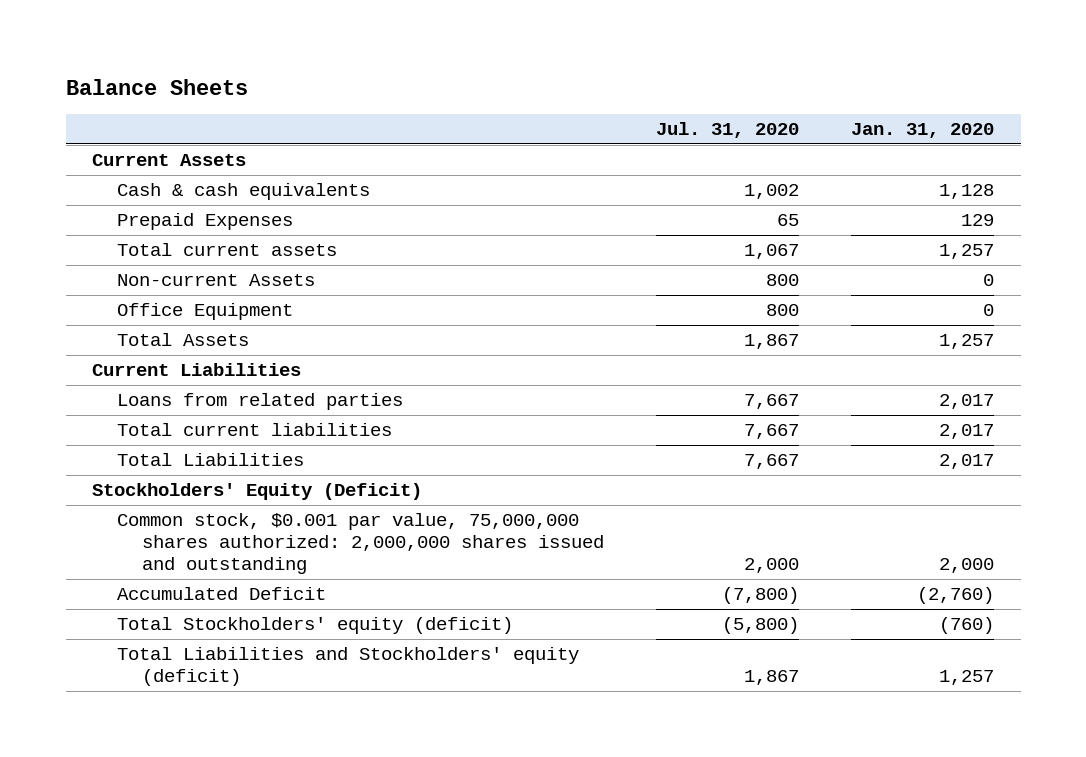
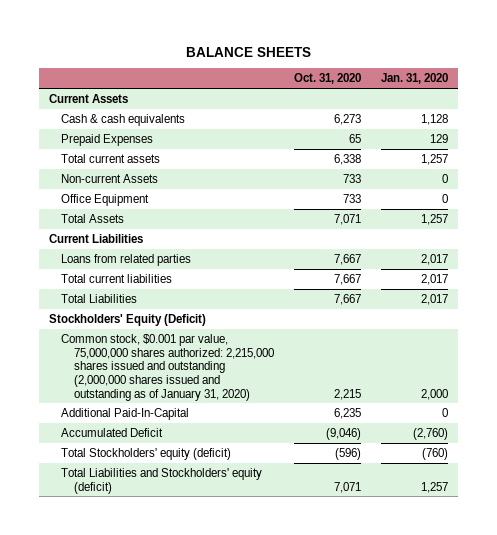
[65,78,248,95] Balance Sheets -> [185,46,311,57] BALANCE SHEETS
[656,122,800,139] Jul. 31, 2020 -> none
none -> [293,73,361,85] Oct. 31, 2020
[116,513,604,575] Common stock, $0.001 par value, 75,000,000 shares authorized: 2,000,000 shares issued and outstanding -> [61,333,274,401] Common stock, $0.001 par value, 75,000,000 shares authorized: 2,215,000 shares issued and outstanding (2,000,000 shares issued and outstanding as of January 31, 2020)
none -> [61,407,190,420] Additional Paid-In-Capital

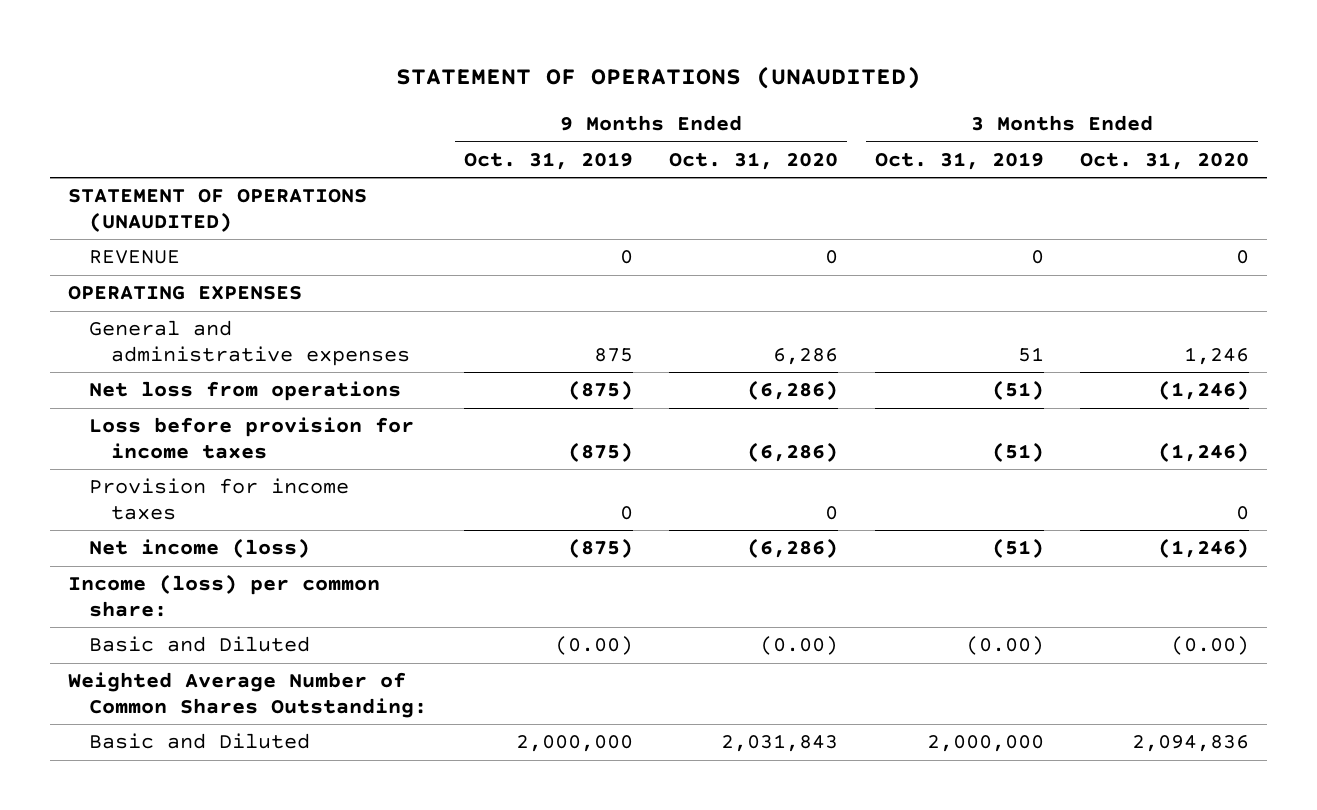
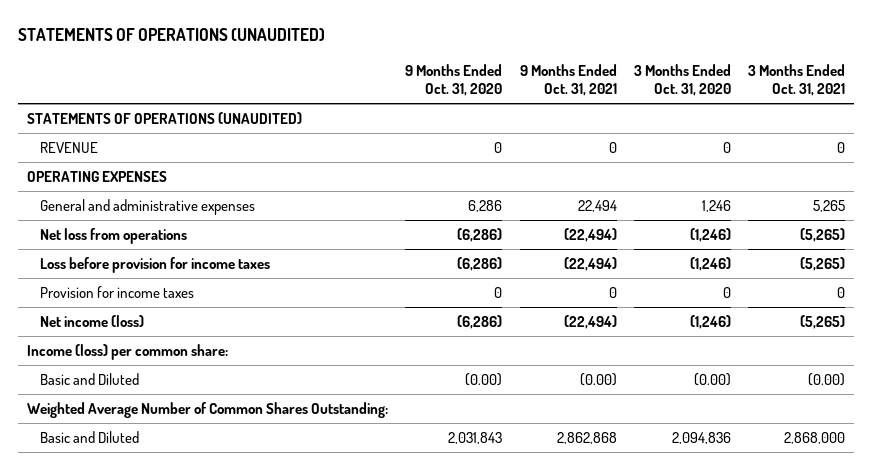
[395,65,921,89] STATEMENT OF OPERATIONS (UNAUDITED) -> [17,27,325,41] STATEMENTS OF OPERATIONS (UNAUDITED)
[463,151,633,170] Oct. 31, 2019 -> none
[874,151,1044,170] Oct. 31, 2019 -> none
none -> [519,63,617,96] 9 Months Ended Oct. 31, 2021
none -> [748,63,846,96] 3 Months Ended Oct. 31, 2021
[67,189,367,232] STATEMENT OF OPERATIONS (UNAUDITED) -> [26,112,302,125] STATEMENTS OF OPERATIONS (UNAUDITED)

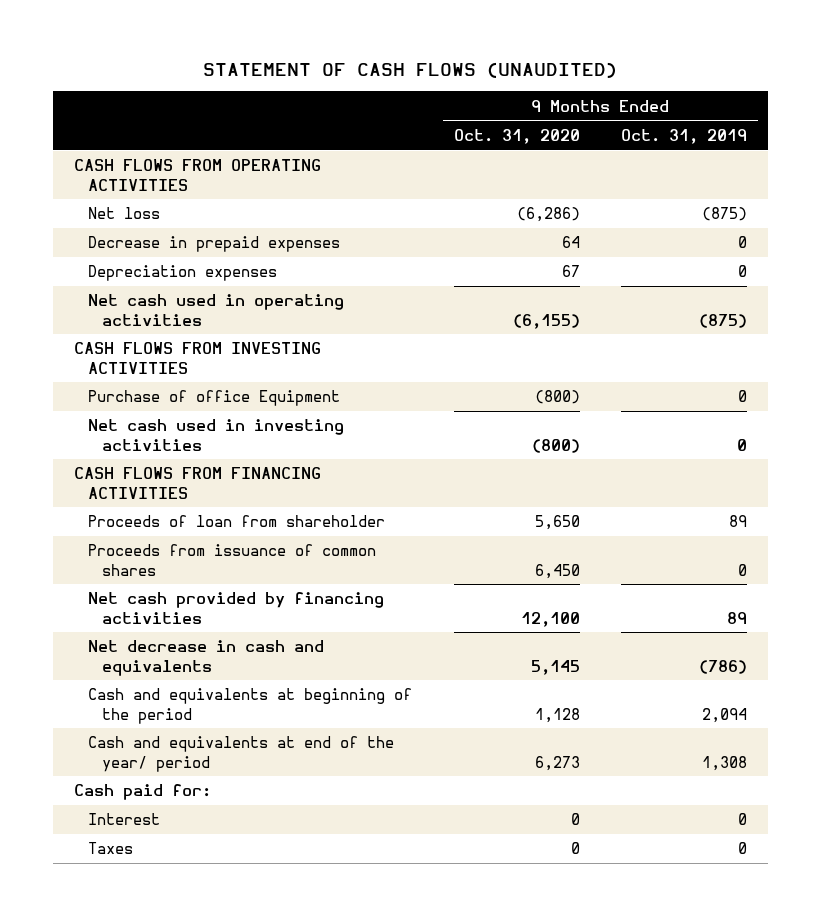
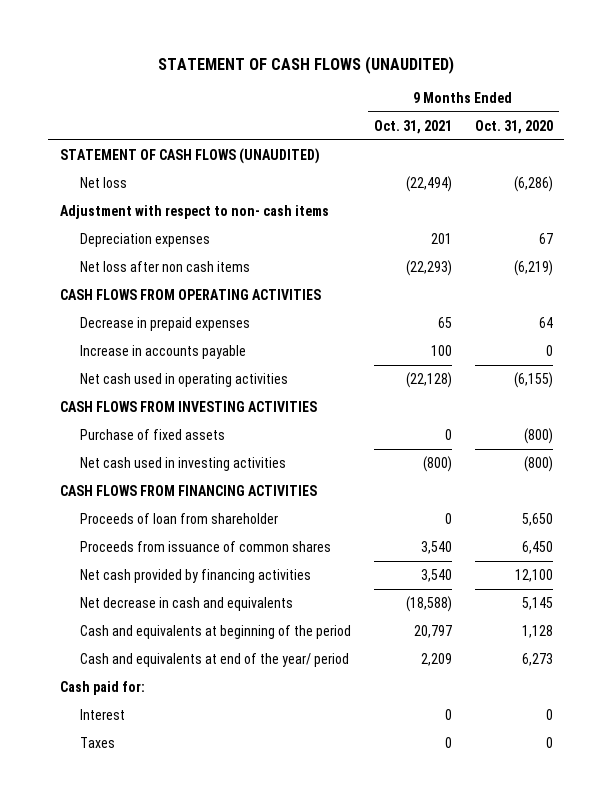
[621,128,748,144] Oct. 31, 2019 -> none
none -> [374,119,453,134] Oct. 31, 2021
none -> [59,147,320,164] STATEMENT OF CASH FLOWS (UNAUDITED)
none -> [59,204,329,219] Adjustment with respect to non- cash items
none -> [80,260,251,272] Net loss after non cash items
[73,159,321,191] CASH FLOWS FROM OPERATING ACTIVITIES -> [59,288,321,300] CASH FLOWS FROM OPERATING ACTIVITIES
[87,236,340,253] Decrease in prepaid expenses -> [80,316,251,331] Decrease in prepaid expenses
none -> [80,344,247,359] Increase in accounts payable
[87,390,340,407] Purchase of office Equipment -> none
none -> [80,428,226,440] Purchase of fixed assets

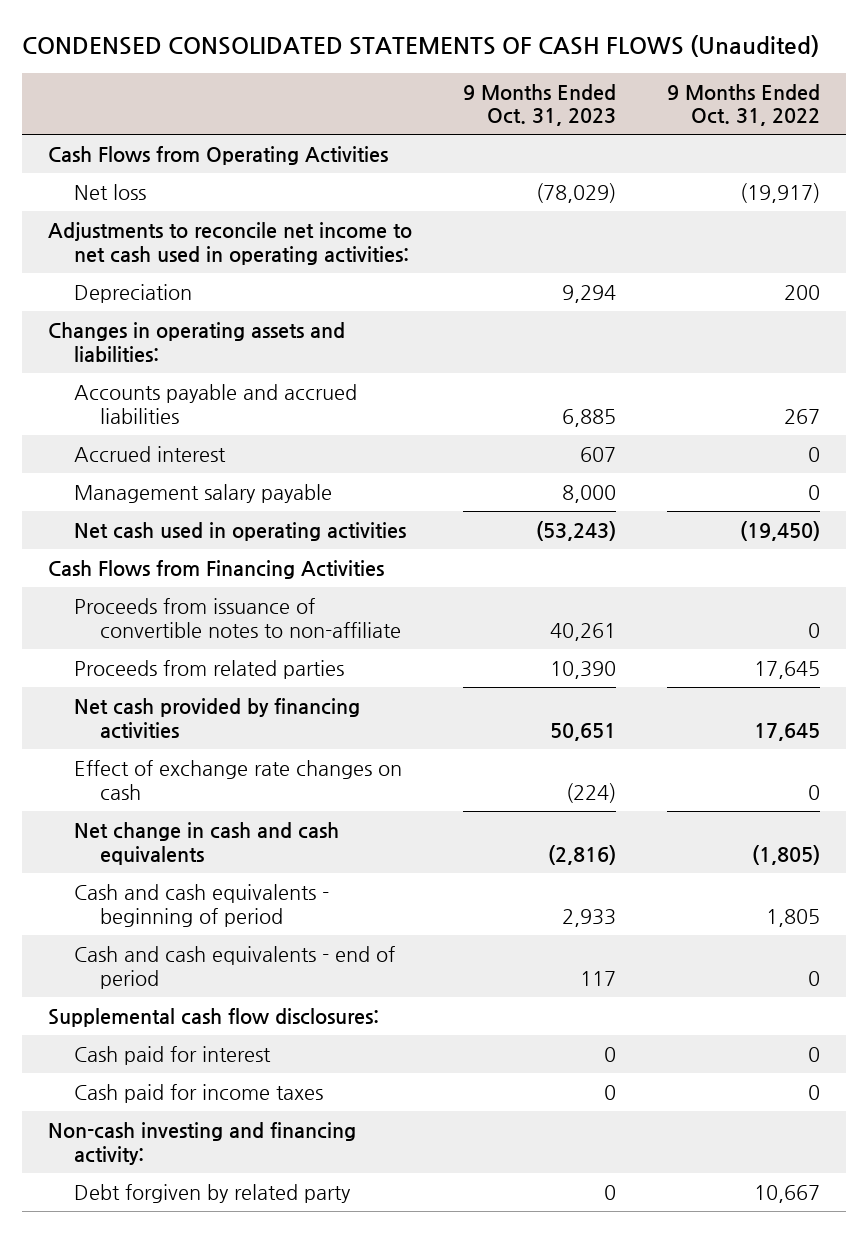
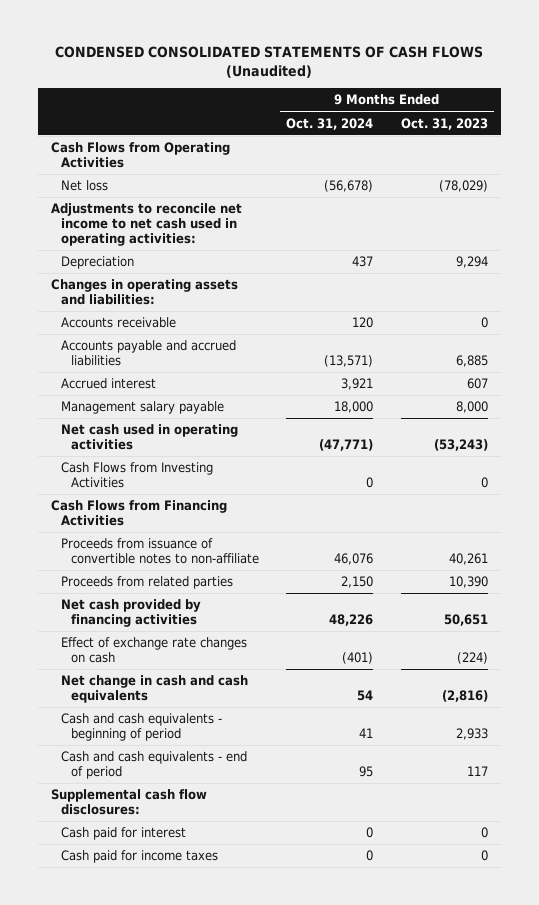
[667,83,821,127] 9 Months Ended Oct. 31, 2022 -> none
none -> [286,117,374,130] Oct. 31, 2024
none -> [61,317,177,329] Accounts receivable
none -> [61,462,214,489] Cash Flows from Investing Activities
[47,1121,356,1165] Non-cash investing and financing activity: -> none
[74,1183,352,1203] Debt forgiven by related party -> none

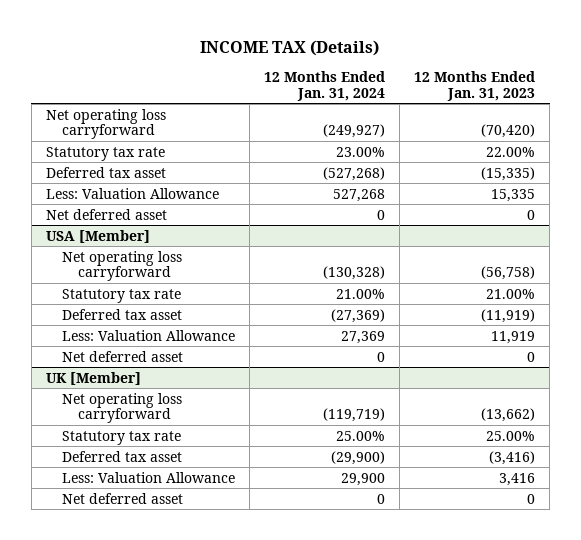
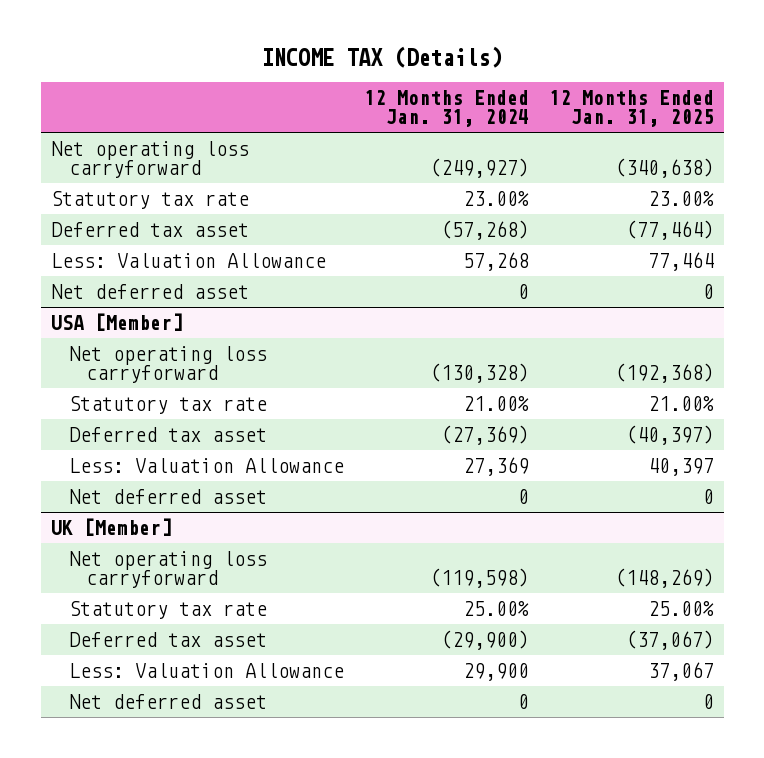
[414,70,536,101] 12 Months Ended Jan. 31, 2023 -> none
none -> [548,89,714,127] 12 Months Ended Jan. 31, 2025
[323,166,386,181] (527,268) -> [440,219,529,240] (57,268)
[333,188,386,202] 527,268 -> [462,251,529,271] 57,268
[323,408,386,423] (119,719) -> [429,568,529,589] (119,598)

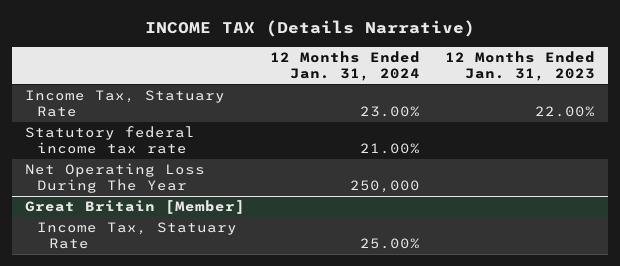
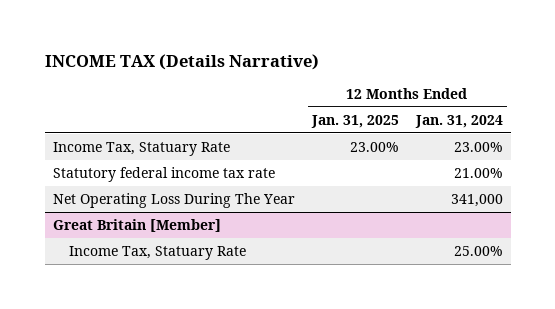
[445,50,596,81] 12 Months Ended Jan. 31, 2023 -> none
none -> [310,114,399,128] Jan. 31, 2025
[350,180,421,194] 250,000 -> [450,194,503,208] 341,000

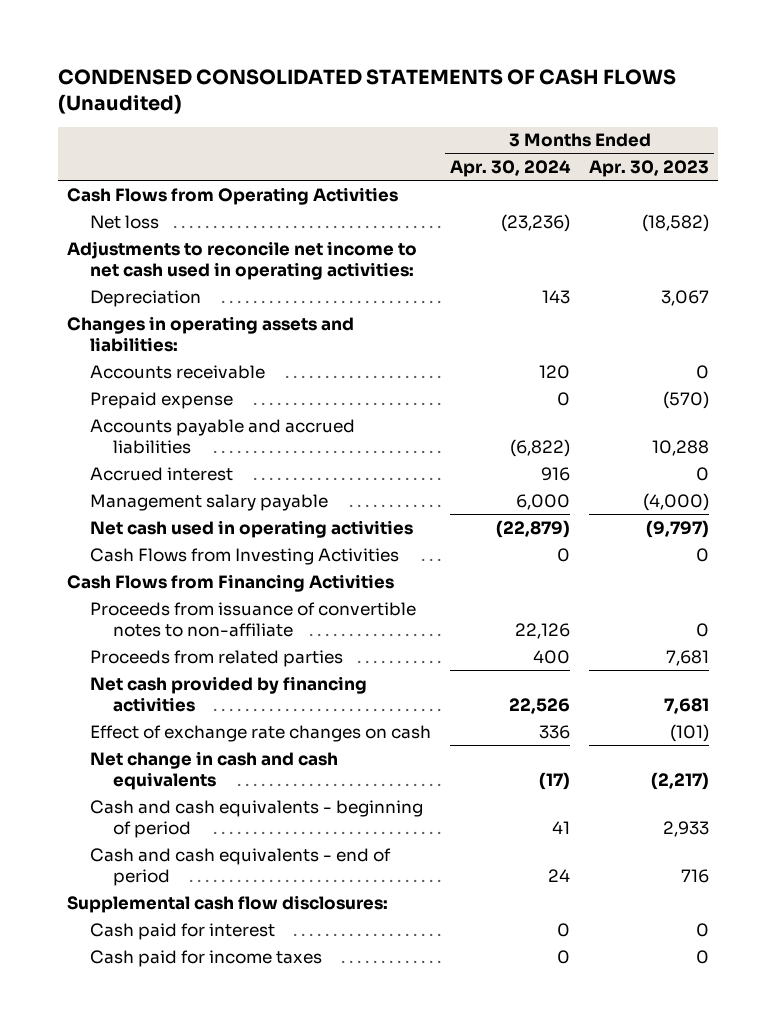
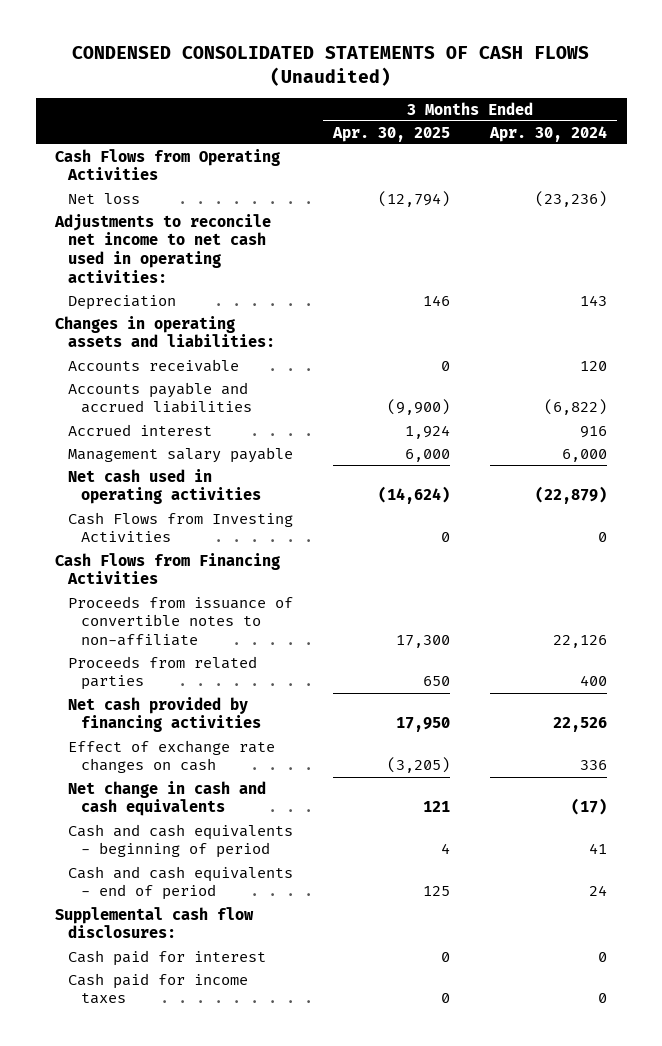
[588,160,709,178] Apr. 30, 2023 -> none
none -> [332,126,451,142] Apr. 30, 2025
[90,391,234,409] Prepaid expense -> none

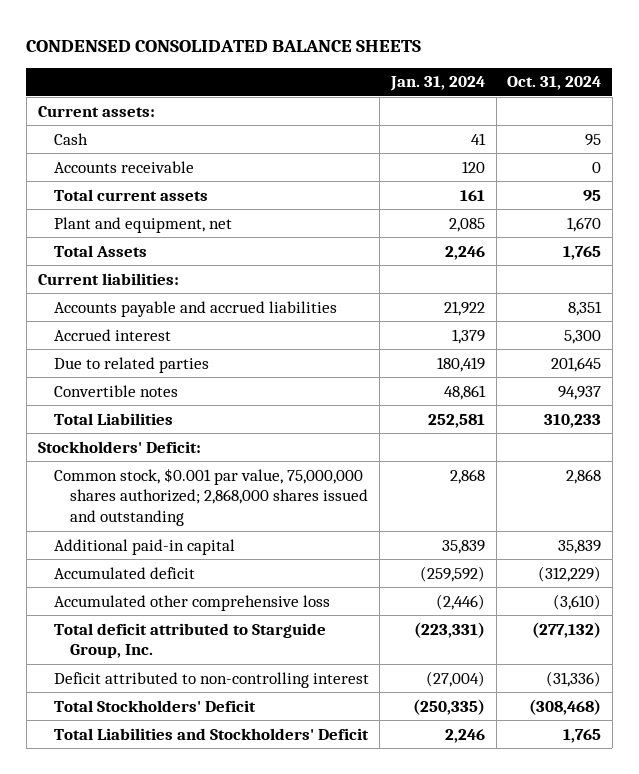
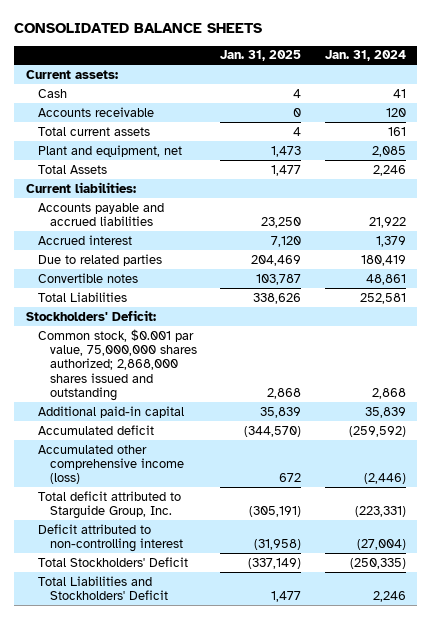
[26,39,422,52] CONDENSED CONSOLIDATED BALANCE SHEETS -> [13,23,262,34] CONSOLIDATED BALANCE SHEETS
[507,76,602,91] Oct. 31, 2024 -> none
none -> [220,50,302,62] Jan. 31, 2025
[53,594,330,611] Accumulated other comprehensive loss -> [37,444,185,485] Accumulated other comprehensive income (loss)

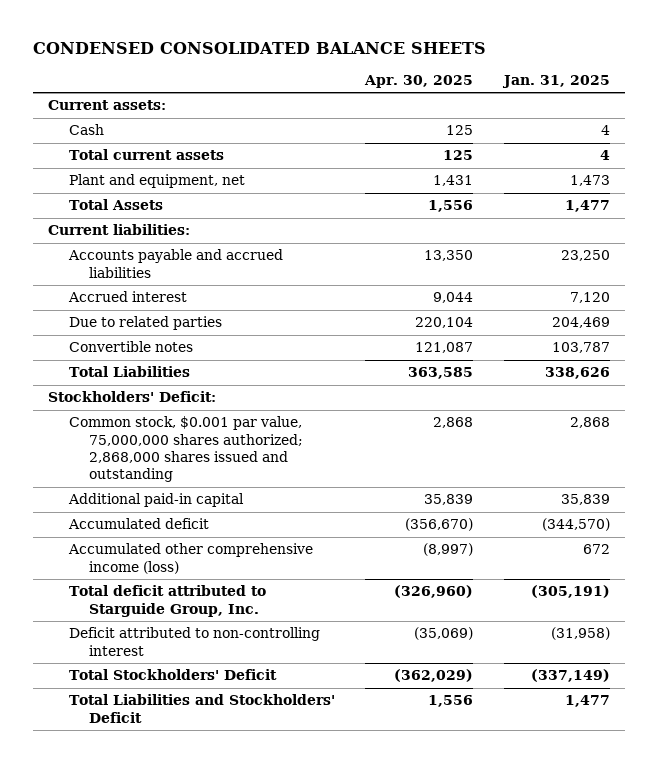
[13,23,262,34] CONSOLIDATED BALANCE SHEETS -> [33,41,487,54] CONDENSED CONSOLIDATED BALANCE SHEETS
[324,50,406,62] Jan. 31, 2024 -> none
none -> [364,74,474,88] Apr. 30, 2025
[37,106,154,117] Accounts receivable -> none

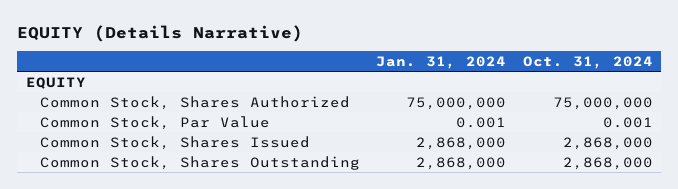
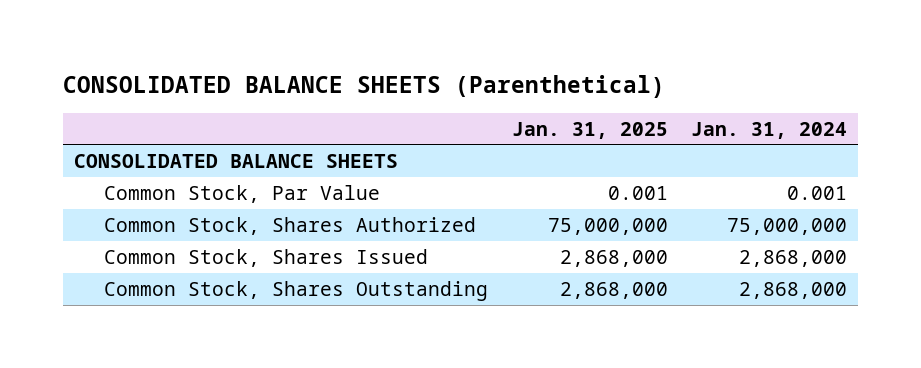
[17,24,304,42] EQUITY (Details Narrative) -> [62,75,665,99] CONSOLIDATED BALANCE SHEETS (Parenthetical)
[522,55,653,69] Oct. 31, 2024 -> none
none -> [511,121,668,139] Jan. 31, 2025
[25,76,86,89] EQUITY -> none
none -> [74,153,399,168] CONSOLIDATED BALANCE SHEETS
[39,95,350,110] Common Stock, Shares Authorized -> [104,216,477,235] Common Stock, Shares Authorized

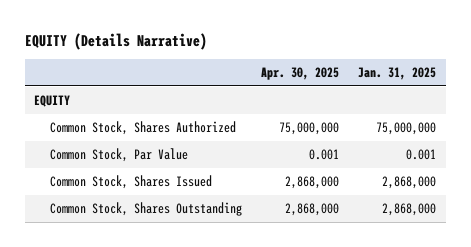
[62,75,665,99] CONSOLIDATED BALANCE SHEETS (Parenthetical) -> [24,32,207,50] EQUITY (Details Narrative)
[690,121,847,139] Jan. 31, 2024 -> none
none -> [260,66,339,80] Apr. 30, 2025
[74,153,399,168] CONSOLIDATED BALANCE SHEETS -> none
none -> [34,95,71,108] EQUITY
[104,184,381,203] Common Stock, Par Value -> [49,148,188,163] Common Stock, Par Value

